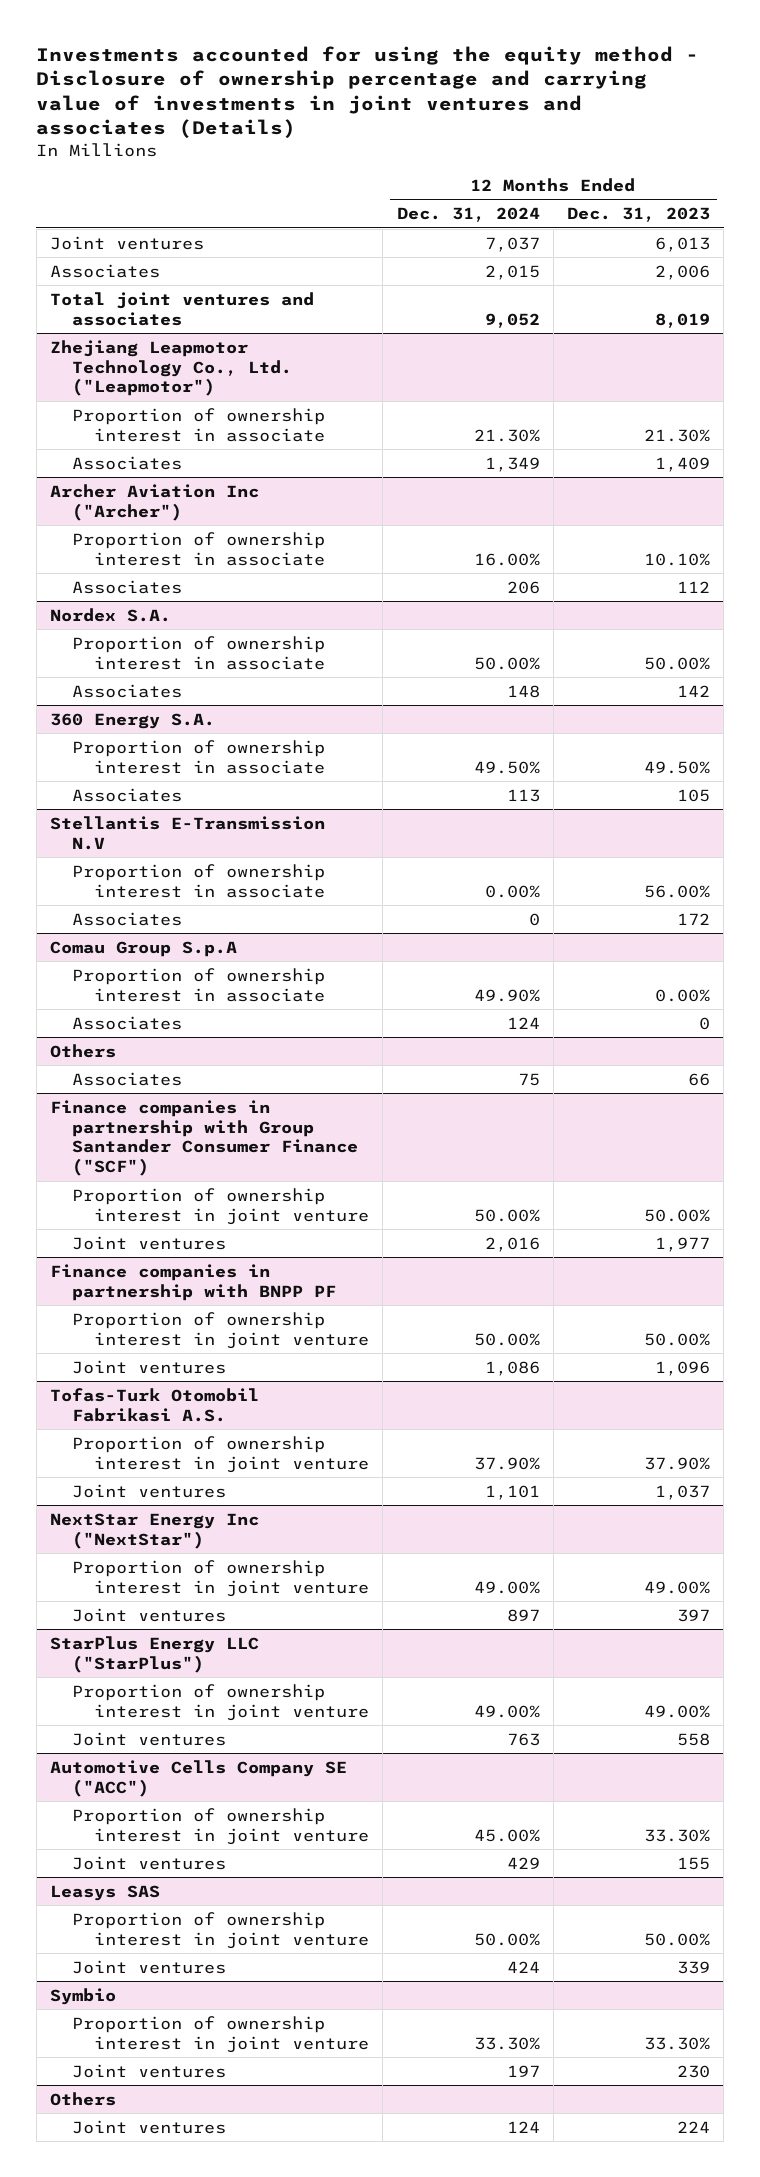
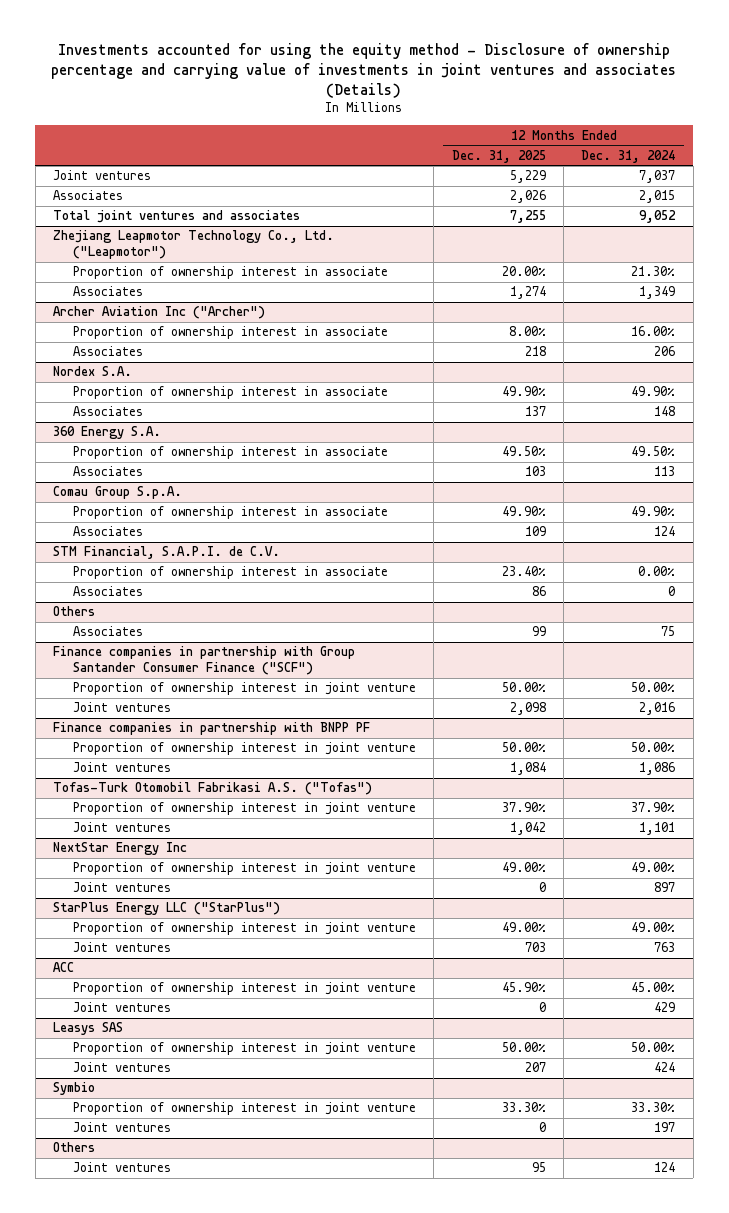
[567,207,711,223] Dec. 31, 2023 -> none
none -> [451,149,546,163] Dec. 31, 2025
[473,656,540,670] 50.00% -> [631,386,676,397] 49.90%
[50,815,326,850] Stellantis E-Transmission N.V -> none
[71,863,325,898] Proportion of ownership interest in associate -> none
[71,911,182,926] Associates -> none
[50,940,238,957] Comau Group S.p.A -> [53,486,183,500] Comau Group S.p.A.
none -> [53,546,281,560] STM Financial, S.A.P.I. de C.V.
none -> [72,566,388,580] Proportion of ownership interest in associate
none -> [72,586,143,597] Associates
[50,1387,260,1422] Tofas-Turk Otomobil Fabrikasi A.S. -> [53,782,373,796] Tofas-Turk Otomobil Fabrikasi A.S. ("Tofas")
[50,1512,260,1549] NextStar Energy Inc ("NextStar") -> [53,842,188,856] NextStar Energy Inc
[50,1759,348,1797] Automotive Cells Company SE ("ACC") -> [53,962,75,973] ACC

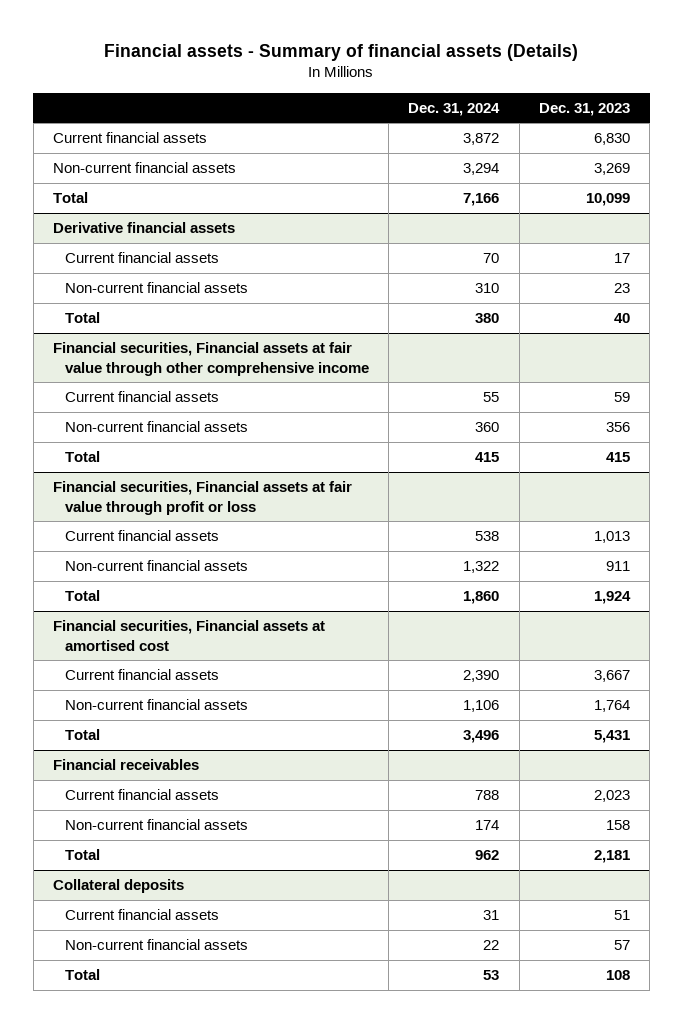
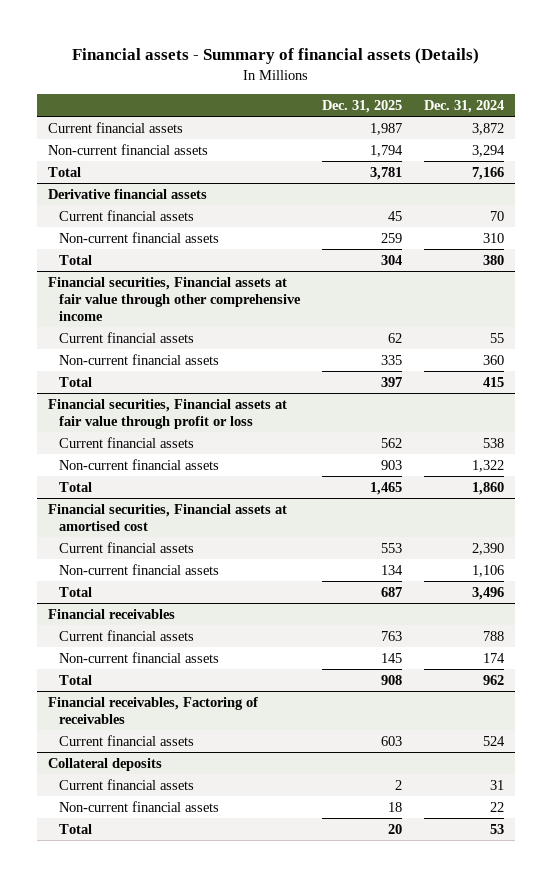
[538,102,630,116] Dec. 31, 2023 -> none
none -> [322,99,403,113] Dec. 31, 2025
none -> [47,696,258,724] Financial receivables, Factoring of receivables
none -> [59,734,195,746] Current financial assets

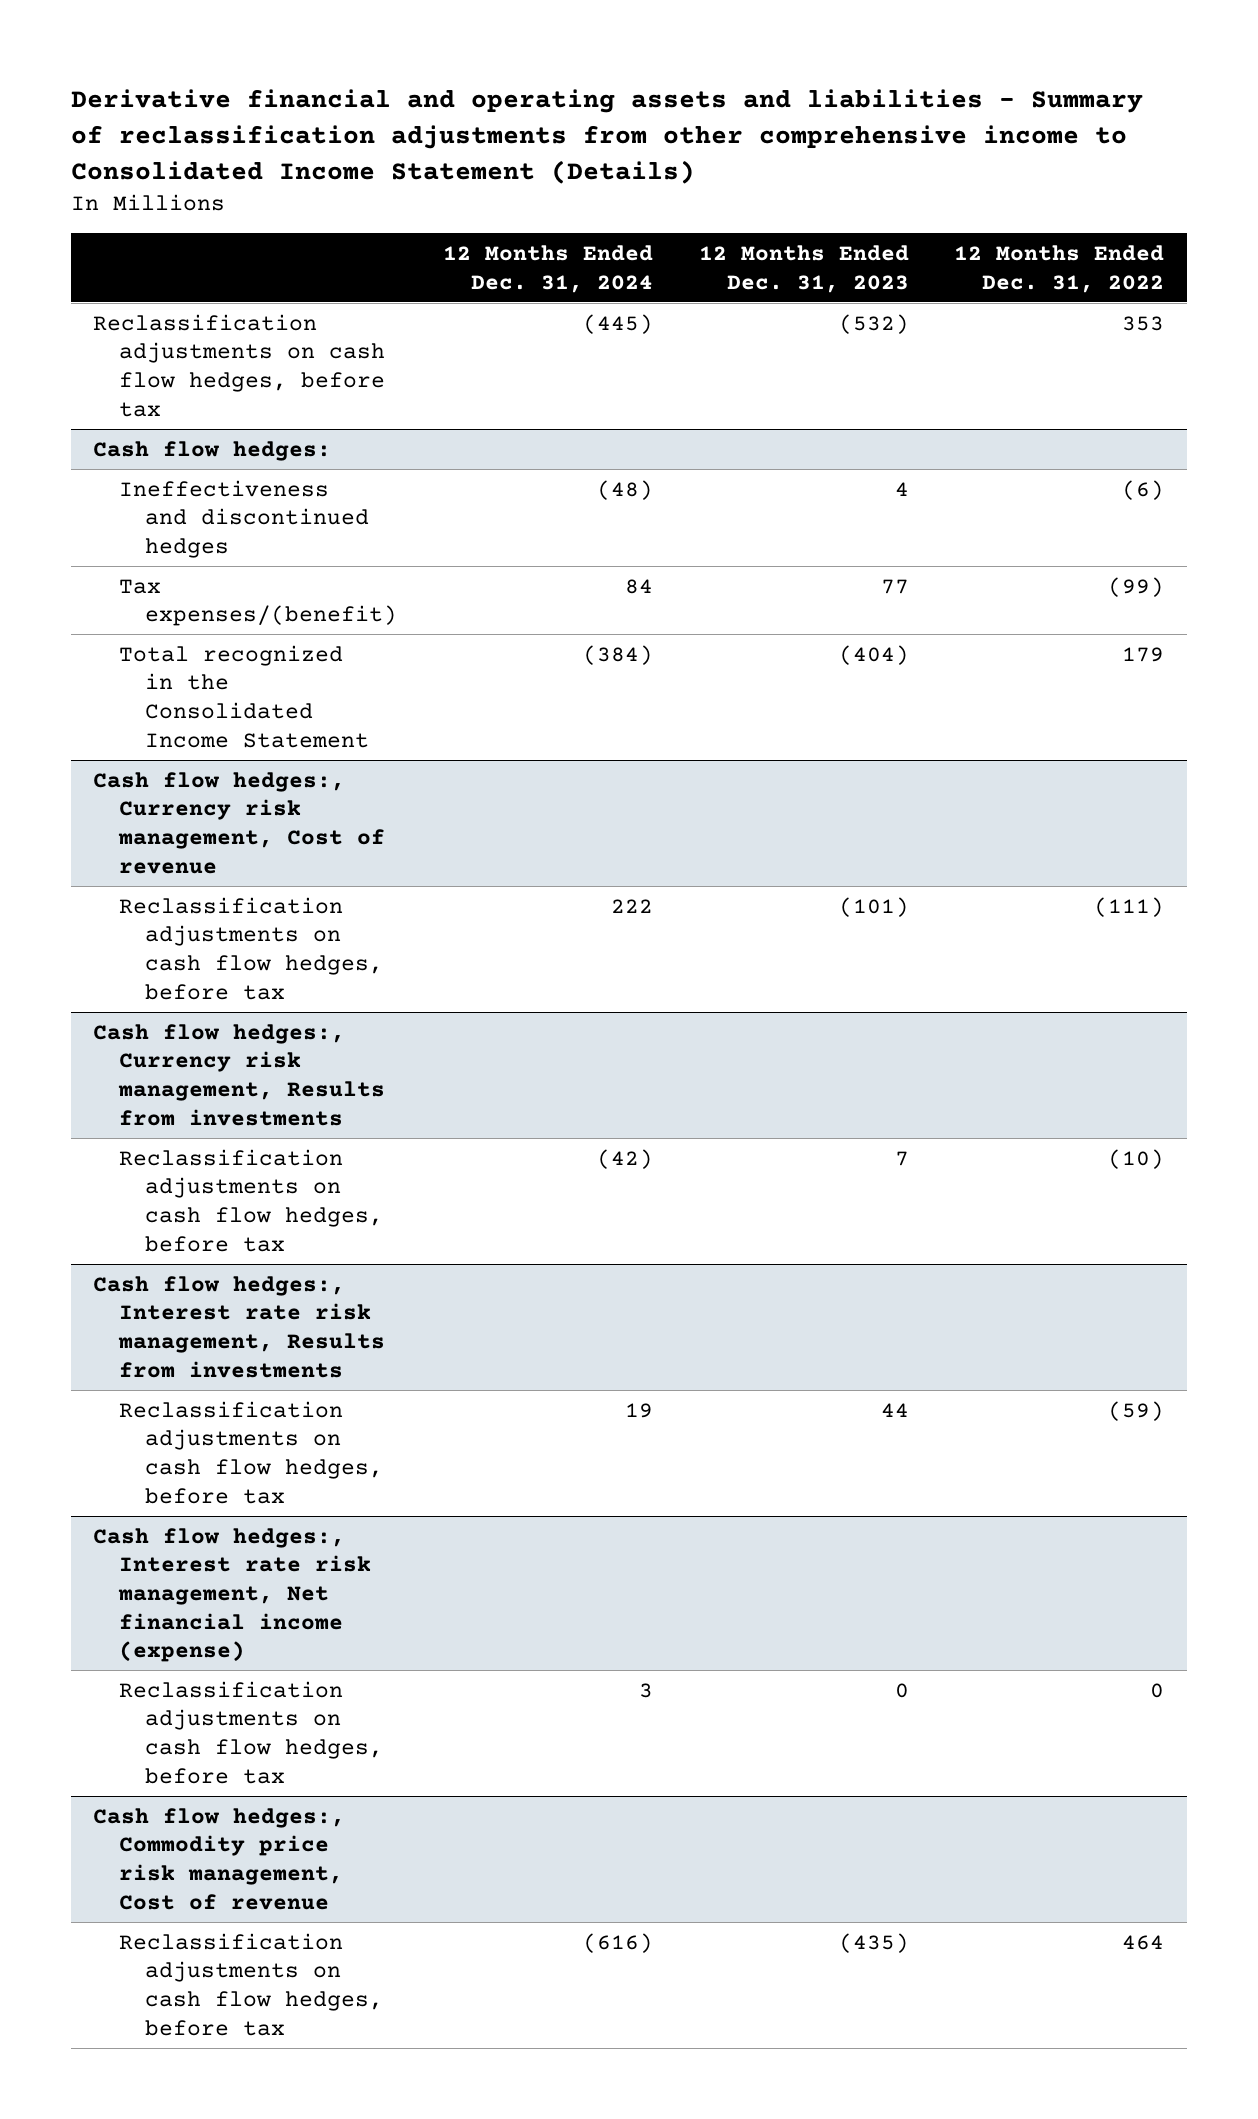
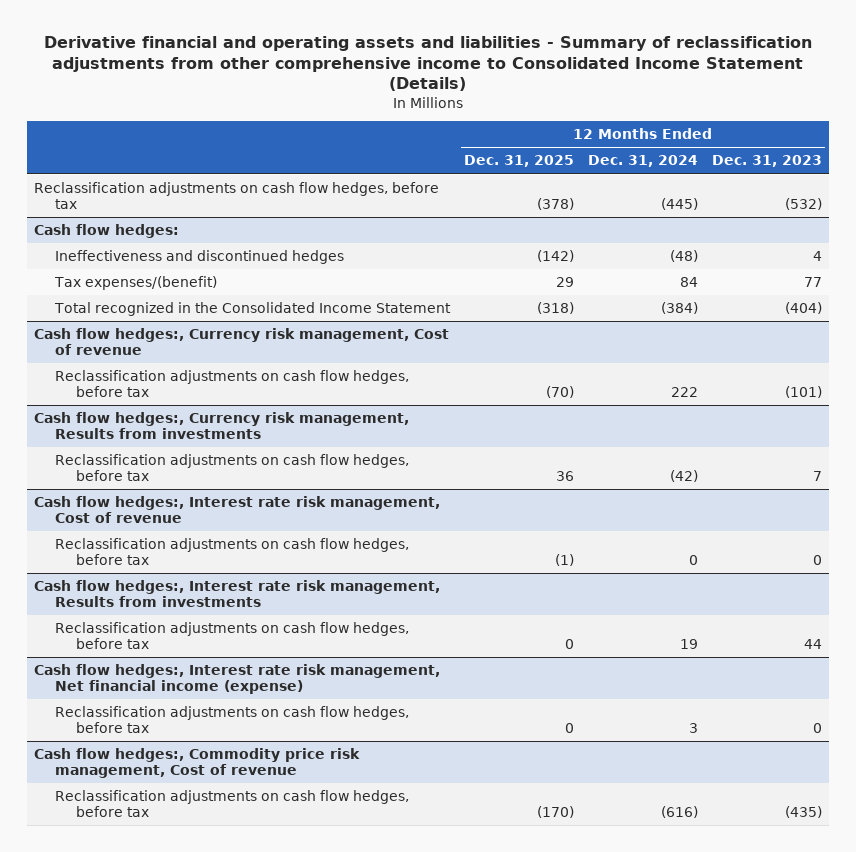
[954,245,1165,293] 12 Months Ended Dec. 31, 2022 -> none
none -> [463,155,574,168] Dec. 31, 2025
none -> [33,496,440,524] Cash flow hedges:, Interest rate risk management, Cost of revenue
none -> [55,538,410,566] Reclassification adjustments on cash flow hedges, before tax

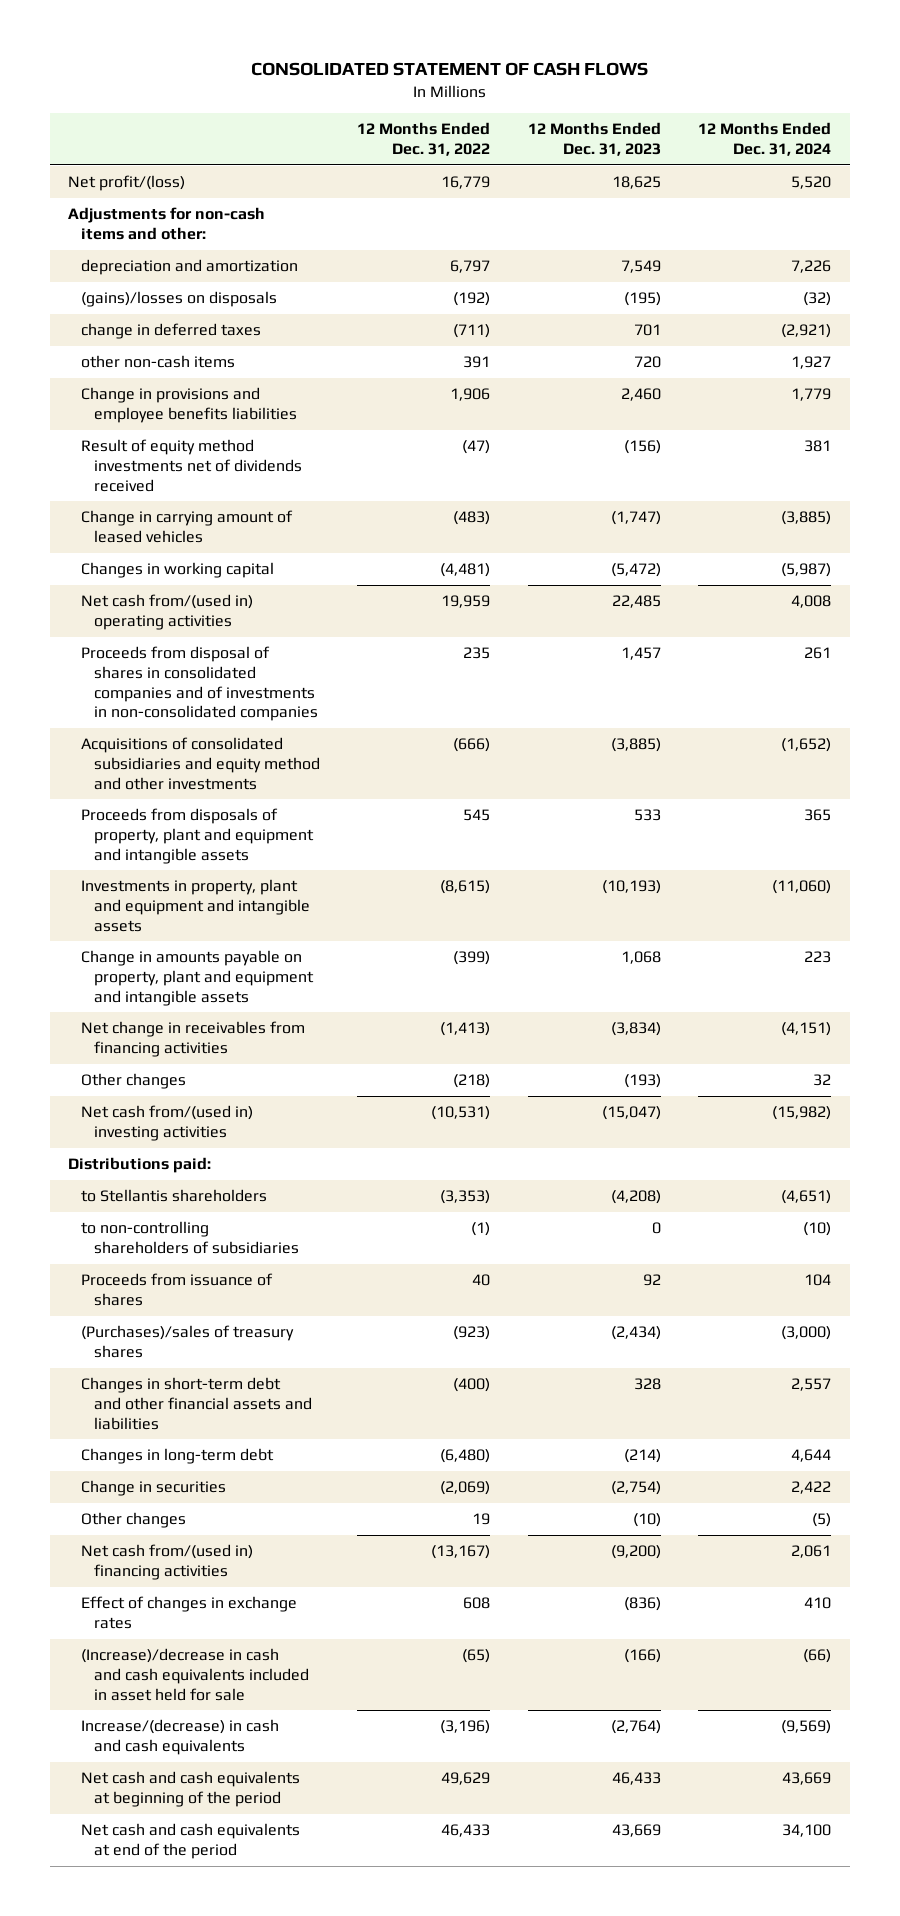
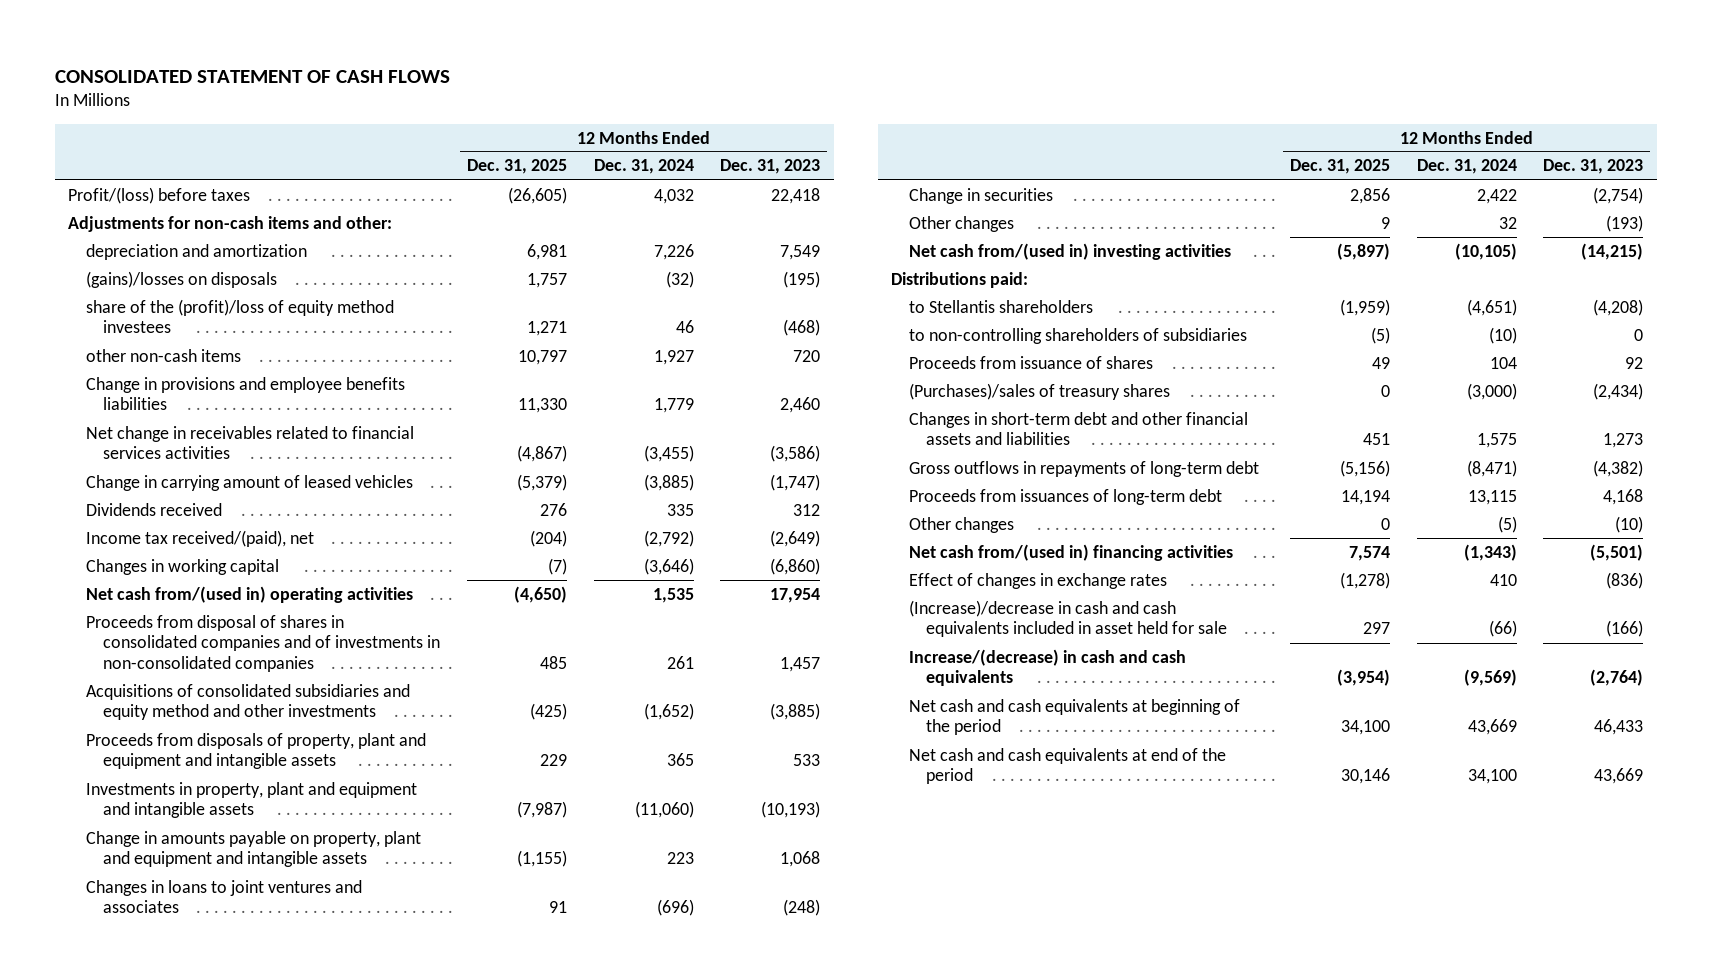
[357,122,491,156] 12 Months Ended Dec. 31, 2022 -> none
none -> [466,159,567,175] Dec. 31, 2025
[68,175,186,192] Net profit/(loss) -> none
none -> [68,186,251,204] Profit/(loss) before taxes
[80,323,261,340] change in deferred taxes -> none
none -> [85,298,394,334] share of the (profit)/loss of equity method investees
[80,439,302,492] Result of equity method investments net of dividends received -> none
none -> [85,425,414,460] Net change in receivables related to financial services activities
none -> [85,502,222,516] Dividends received
none -> [85,529,314,547] Income tax received/(paid), net
[610,563,661,578] (5,472) -> [770,557,821,575] (6,860)
[781,563,832,578] (5,987) -> [643,557,694,575] (3,646)
[611,595,661,609] 22,485 -> [770,587,821,603] 17,954
[791,595,832,609] 4,008 -> [652,587,694,603] 1,535
[80,1021,305,1057] Net change in receivables from financing activities -> none
none -> [85,879,362,914] Changes in loans to joint ventures and associates
[80,1480,226,1497] Change in securities -> [908,187,1053,204] Change in securities
[601,1106,661,1121] (15,047) -> [1581,242,1644,260] (14,215)
[772,1106,832,1121] (15,982) -> [1454,242,1517,260] (10,105)
[80,1448,274,1465] Changes in long-term debt -> none
[633,1378,661,1391] 328 -> [1603,433,1644,449] 1,273
[791,1378,832,1392] 2,557 -> [1476,433,1517,449] 1,575
none -> [908,460,1259,477] Gross outflows in repayments of long-term debt
none -> [908,488,1222,505] Proceeds from issuances of long-term debt
[610,1545,661,1560] (9,200) -> [1590,543,1644,561] (5,501)
[791,1545,832,1559] 2,061 -> [1463,543,1517,561] (1,343)

